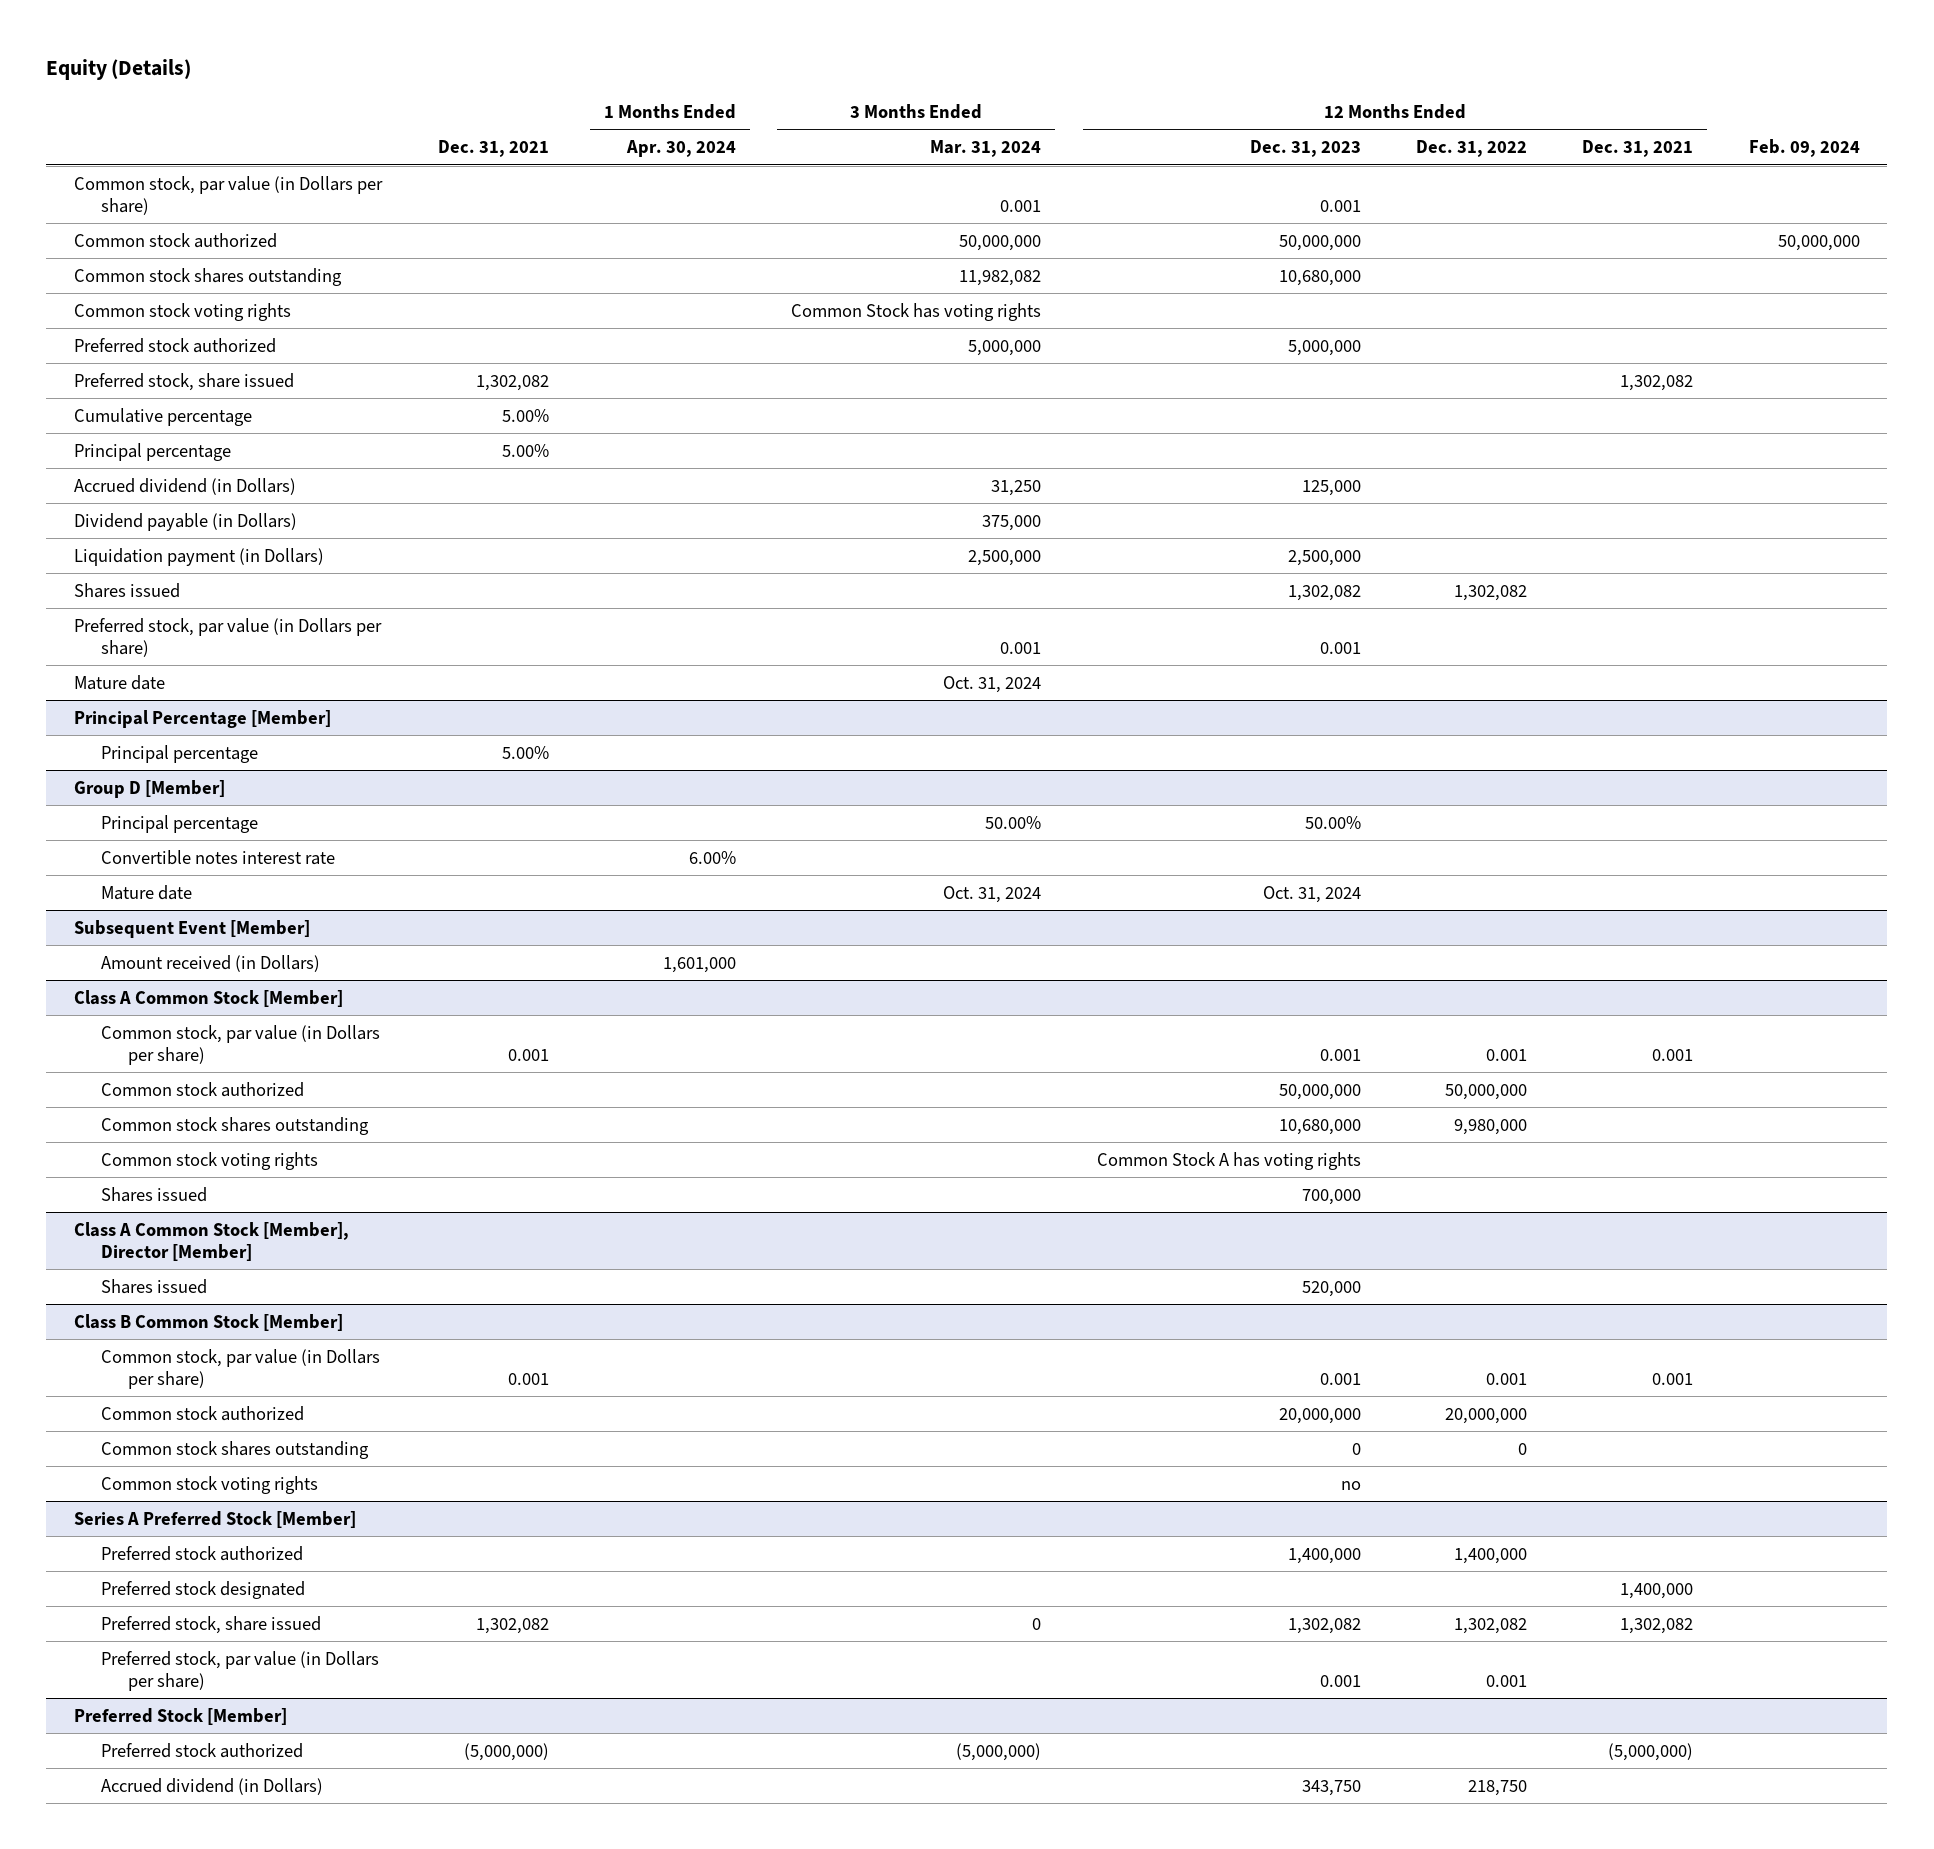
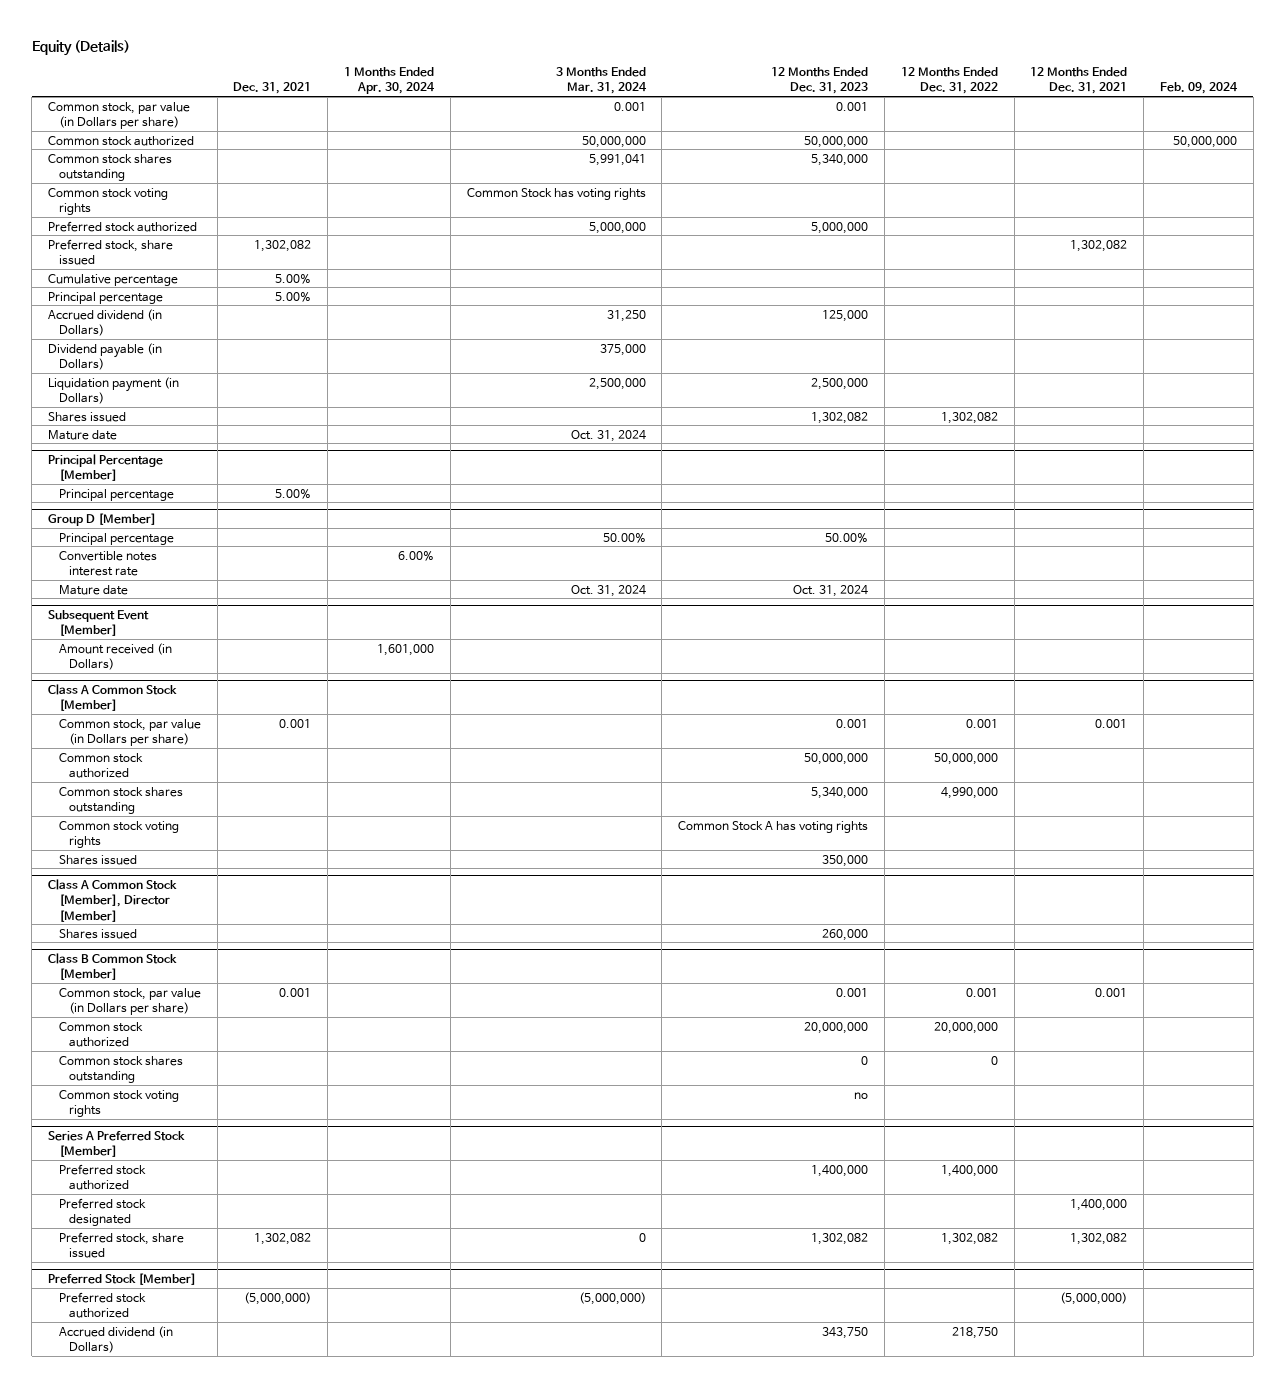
[959,269,1042,286] 11,982,082 -> [588,153,646,166] 5,991,041
[1278,269,1361,286] 10,680,000 -> [811,153,869,166] 5,340,000
[74,617,383,657] Preferred stock, par value (in Dollars per share) -> none
[1278,1118,1361,1135] 10,680,000 -> [811,786,869,799] 5,340,000
[1454,1118,1528,1135] 9,980,000 -> [940,786,998,799] 4,990,000
[1301,1188,1361,1205] 700,000 -> [822,854,869,867] 350,000
[1301,1280,1361,1297] 520,000 -> [822,928,869,941] 260,000
[101,1650,380,1691] Preferred stock, par value (in Dollars per share) -> none

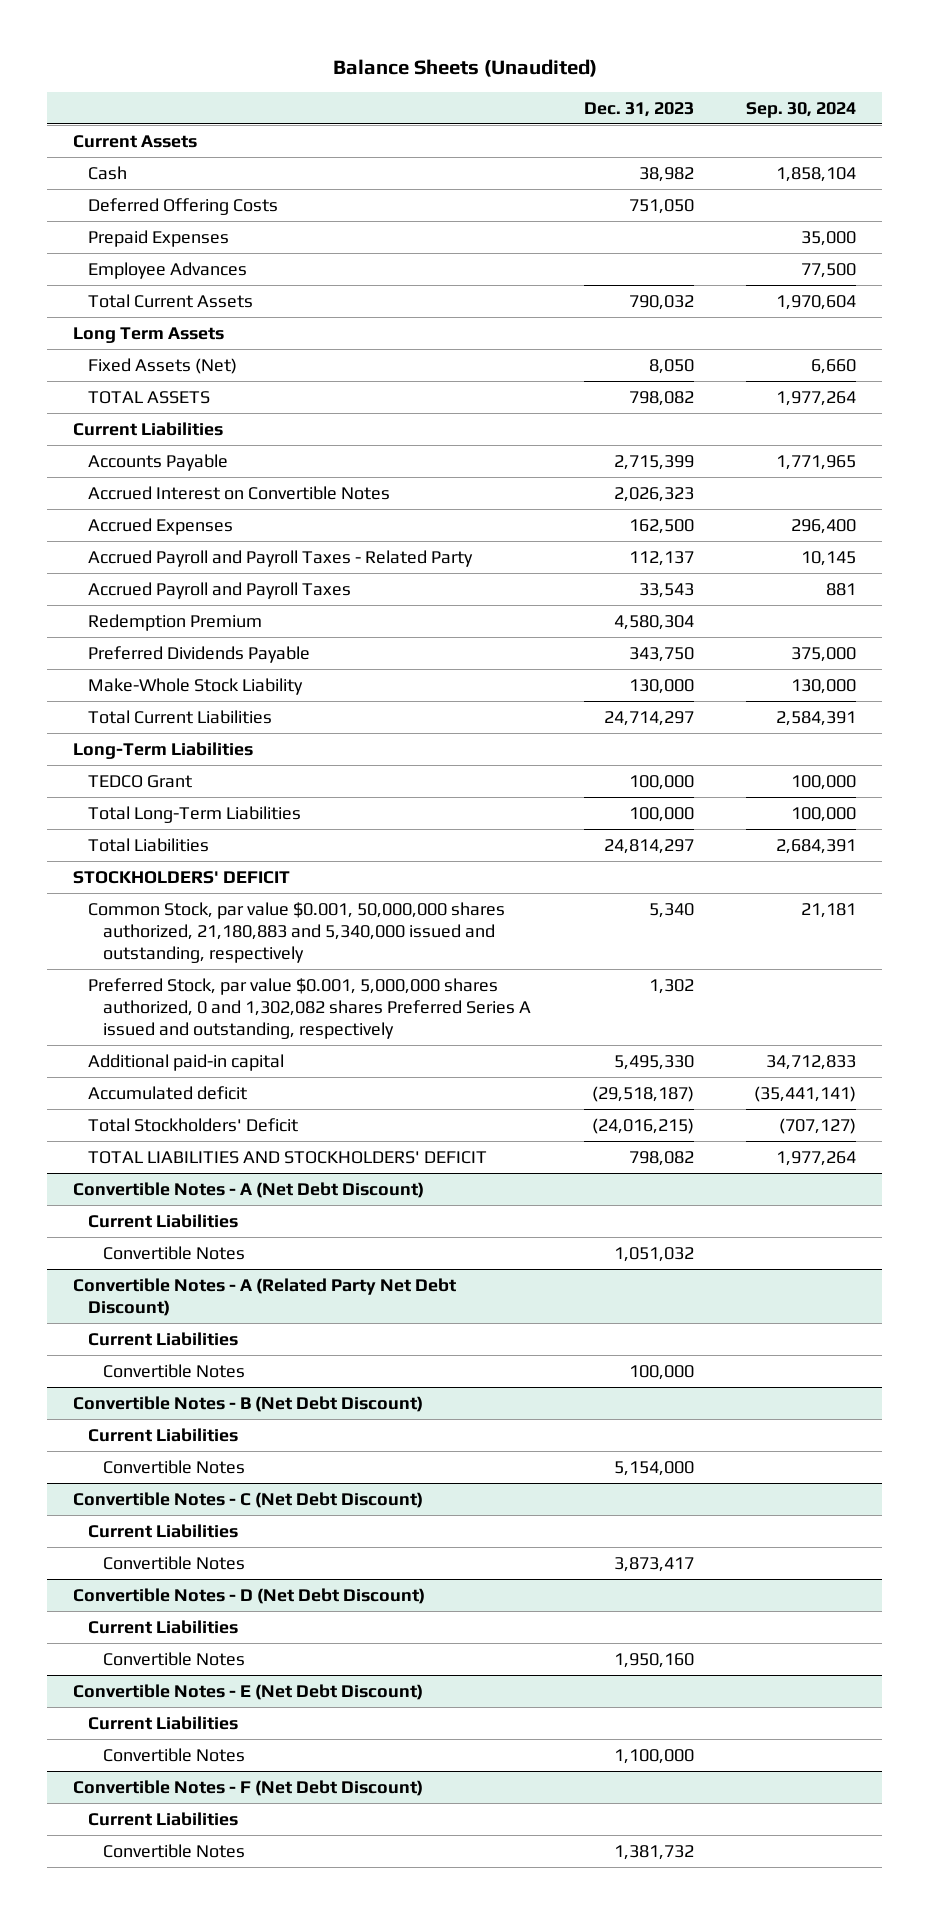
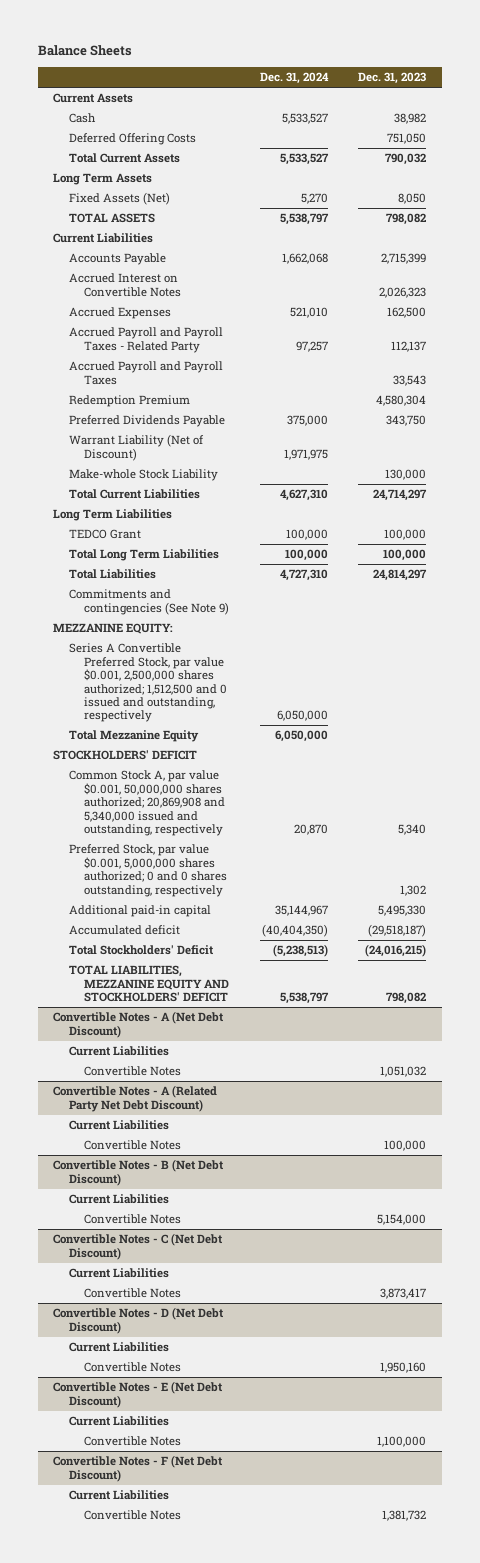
[332,59,597,78] Balance Sheets (Unaudited) -> [37,45,132,57] Balance Sheets
[746,101,857,118] Sep. 30, 2024 -> none
none -> [259,72,329,85] Dec. 31, 2024
[87,229,229,247] Prepaid Expenses -> none
[87,261,247,279] Employee Advances -> none
none -> [68,434,204,461] Warrant Liability (Net of Discount)
[87,677,303,695] Make-Whole Stock Liability -> [68,469,218,482] Make-whole Stock Liability
[72,741,253,759] Long-Term Liabilities -> [53,509,173,522] Long Term Liabilities
[87,805,301,823] Total Long-Term Liabilities -> [68,549,219,562] Total Long Term Liabilities
none -> [68,589,230,615] Commitments and contingencies (See Note 9)
none -> [53,623,174,635] MEZZANINE EQUITY:
none -> [68,643,228,723] Series A Convertible Preferred Stock, par value $0.001, 2,500,000 shares authorized; 1,512,500 and 0 issued and outstanding, respectively
none -> [68,730,199,743] Total Mezzanine Equity
[87,901,505,964] Common Stock, par value $0.001, 50,000,000 shares authorized, 21,180,883 and 5,340,000 issued and outstanding, respectively -> [68,770,226,836] Common Stock A, par value $0.001, 50,000,000 shares authorized; 20,869,908 and 5,340,000 issued and outstanding, respectively
[87,977,531,1040] Preferred Stock, par value $0.001, 5,000,000 shares authorized, 0 and 1,302,082 shares Preferred Series A issued and outstanding, respectively -> [68,844,228,897] Preferred Stock, par value $0.001, 5,000,000 shares authorized; 0 and 0 shares outstanding, respectively
[87,1150,487,1164] TOTAL LIABILITIES AND STOCKHOLDERS' DEFICIT -> [68,965,230,1003] TOTAL LIABILITIES, MEZZANINE EQUITY AND STOCKHOLDERS' DEFICIT

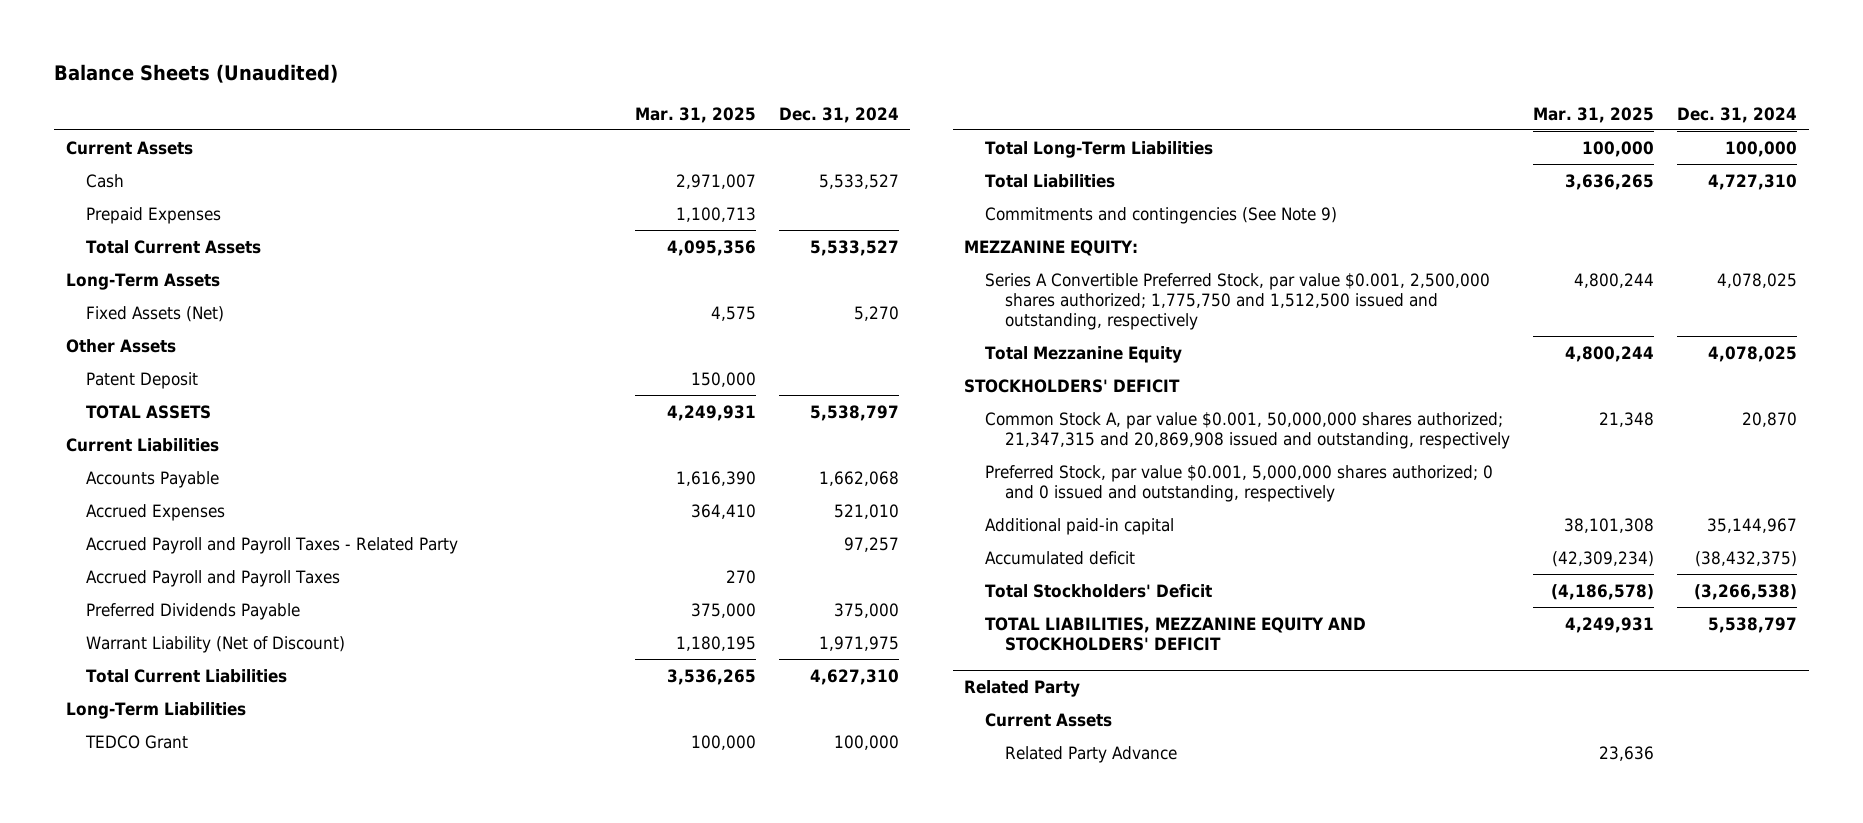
[37,45,132,57] Balance Sheets -> [54,64,339,84] Balance Sheets (Unaudited)
[358,72,427,85] Dec. 31, 2023 -> none
none -> [634,106,756,123] Mar. 31, 2025
[68,133,196,146] Deferred Offering Costs -> none
none -> [86,206,222,224] Prepaid Expenses
[53,173,153,186] Long Term Assets -> [65,272,220,290] Long-Term Assets
none -> [65,338,176,353] Other Assets
none -> [86,371,199,389] Patent Deposit
[68,273,182,297] Accrued Interest on Convertible Notes -> none
[68,395,190,408] Redemption Premium -> none
[68,469,218,482] Make-whole Stock Liability -> none
[53,509,173,522] Long Term Liabilities -> [65,701,246,719] Long-Term Liabilities
[68,549,219,562] Total Long Term Liabilities -> [984,140,1213,158] Total Long-Term Liabilities
[68,643,228,723] Series A Convertible Preferred Stock, par value $0.001, 2,500,000 shares authorized; 1,512,500 and 0 issued and outstanding, respectively -> [984,272,1490,331] Series A Convertible Preferred Stock, par value $0.001, 2,500,000 shares authorized; 1,775,750 and 1,512,500 issued and outstanding, respectively
[276,710,328,722] 6,050,000 -> [1717,272,1798,288] 4,078,025
[274,730,328,743] 6,050,000 -> [1708,345,1798,362] 4,078,025
[68,770,226,836] Common Stock A, par value $0.001, 50,000,000 shares authorized; 20,869,908 and 5,340,000 issued and outstanding, respectively -> [984,411,1510,449] Common Stock A, par value $0.001, 50,000,000 shares authorized; 21,347,315 and 20,869,908 issued and outstanding, respectively
[68,844,228,897] Preferred Stock, par value $0.001, 5,000,000 shares authorized; 0 and 0 shares outstanding, respectively -> [984,464,1493,502] Preferred Stock, par value $0.001, 5,000,000 shares authorized; 0 and 0 issued and outstanding, respectively
[261,924,328,938] (40,404,350) -> [1695,550,1798,567] (38,432,375)
[272,944,328,958] (5,238,513) -> [1694,583,1798,600] (3,266,538)
[53,1011,225,1038] Convertible Notes - A (Net Debt Discount) -> none
[68,1046,169,1057] Current Liabilities -> none
[84,1066,182,1077] Convertible Notes -> none
[53,1085,218,1112] Convertible Notes - A (Related Party Net Debt Discount) -> none
[68,1120,169,1131] Current Liabilities -> none
[84,1140,182,1151] Convertible Notes -> none
[53,1159,225,1186] Convertible Notes - B (Net Debt Discount) -> none
[68,1194,169,1205] Current Liabilities -> none
[84,1214,182,1225] Convertible Notes -> none
[53,1233,224,1260] Convertible Notes - C (Net Debt Discount) -> none
[68,1268,169,1279] Current Liabilities -> none
[84,1288,182,1299] Convertible Notes -> none
[53,1307,225,1334] Convertible Notes - D (Net Debt Discount) -> none
[68,1342,169,1353] Current Liabilities -> none
[84,1362,182,1373] Convertible Notes -> none
[53,1381,224,1408] Convertible Notes - E (Net Debt Discount) -> none
[68,1416,169,1427] Current Liabilities -> none
[84,1436,182,1447] Convertible Notes -> none
[53,1455,224,1482] Convertible Notes - F (Net Debt Discount) -> none
[68,1490,169,1501] Current Liabilities -> none
[84,1510,182,1521] Convertible Notes -> none
none -> [964,679,1081,697] Related Party
none -> [984,712,1112,727] Current Assets
none -> [1004,745,1177,763] Related Party Advance

